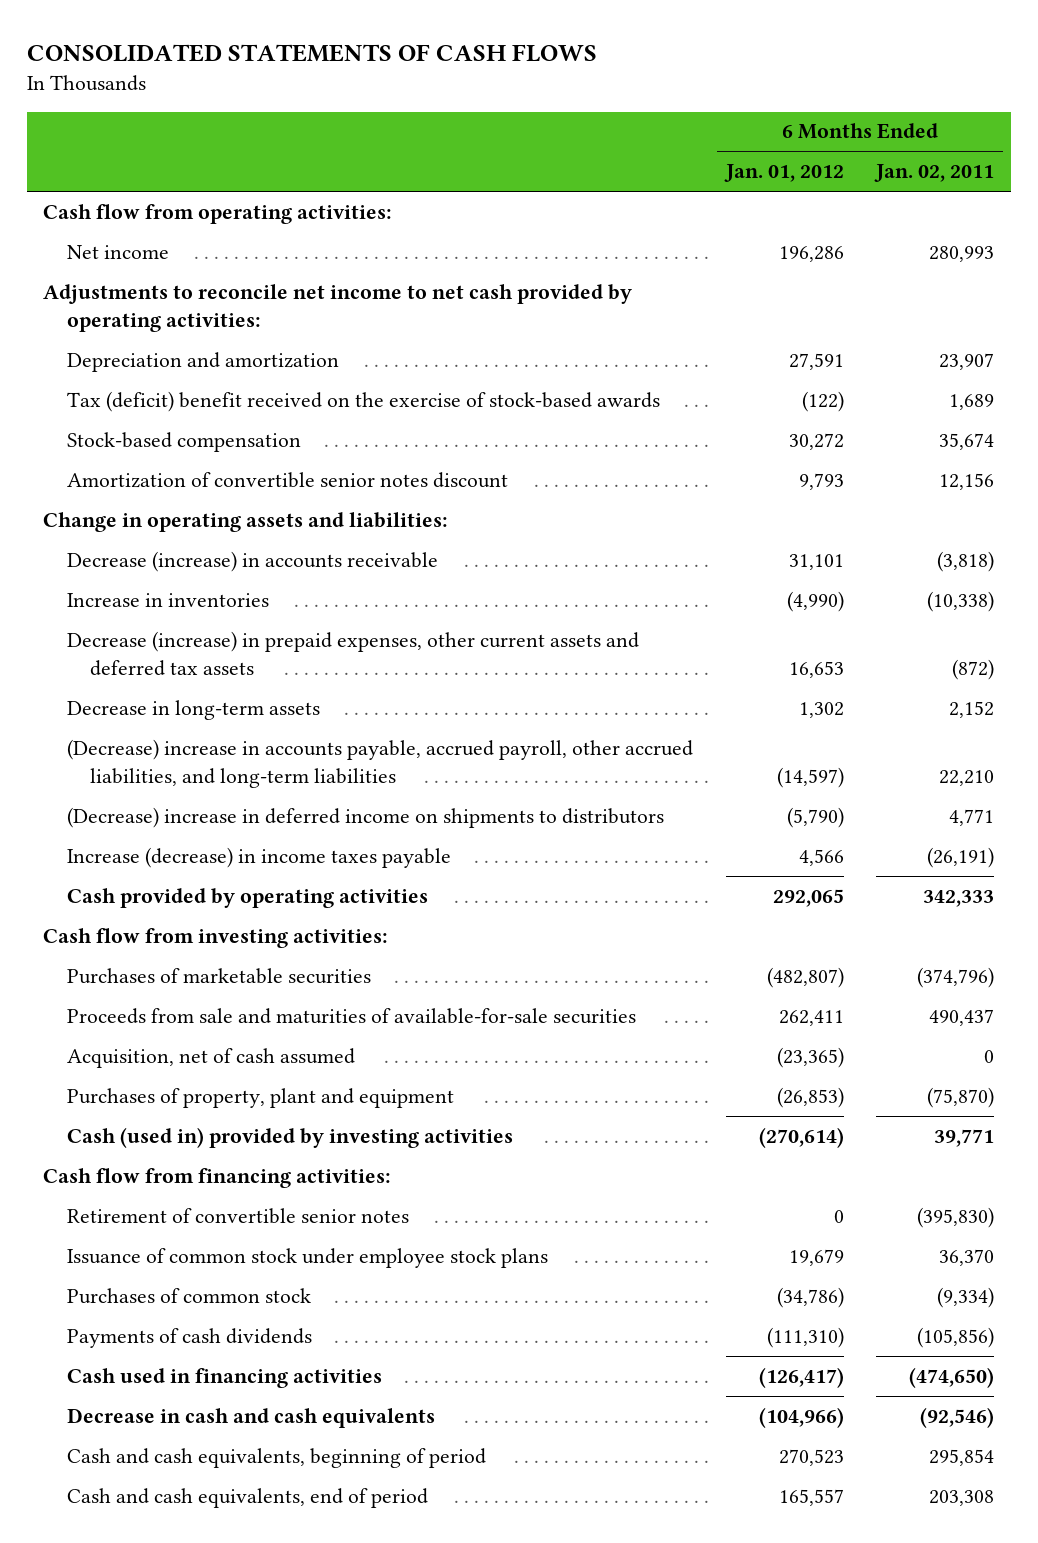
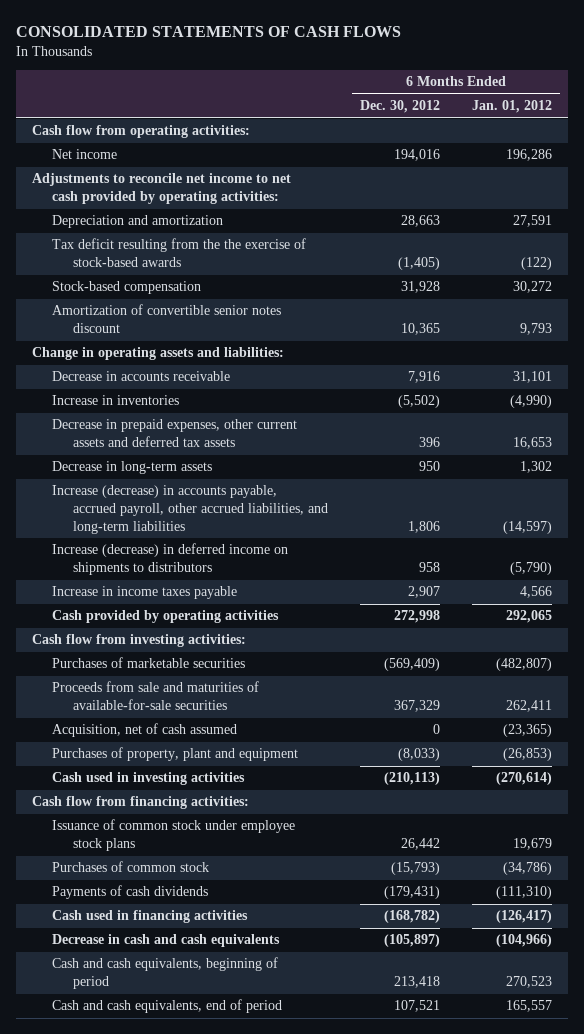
[874,164,995,183] Jan. 02, 2011 -> none
none -> [359,100,440,114] Dec. 30, 2012
[66,390,660,412] Tax (deficit) benefit received on the exercise of stock-based awards -> [52,238,307,268] Tax deficit resulting from the the exercise of stock-based awards
[66,550,438,572] Decrease (increase) in accounts receivable -> [52,371,231,382] Decrease in accounts receivable
[66,630,639,676] Decrease (increase) in prepaid expenses, other current assets and deferred tax assets -> [52,419,298,448] Decrease in prepaid expenses, other current assets and deferred tax assets
[66,738,693,788] (Decrease) increase in accounts payable, accrued payroll, other accrued liabilities, and long-term liabilities -> [52,485,328,534] Increase (decrease) in accounts payable, accrued payroll, other accrued liabilities, and long-term liabilities
[66,806,664,828] (Decrease) increase in deferred income on shipments to distributors -> [52,543,289,576] Increase (decrease) in deferred income on shipments to distributors
[66,846,451,868] Increase (decrease) in income taxes payable -> [52,586,238,600] Increase in income taxes payable
[66,1126,513,1148] Cash (used in) provided by investing activities -> [52,772,246,786] Cash used in investing activities
[66,1207,409,1224] Retirement of convertible senior notes -> none

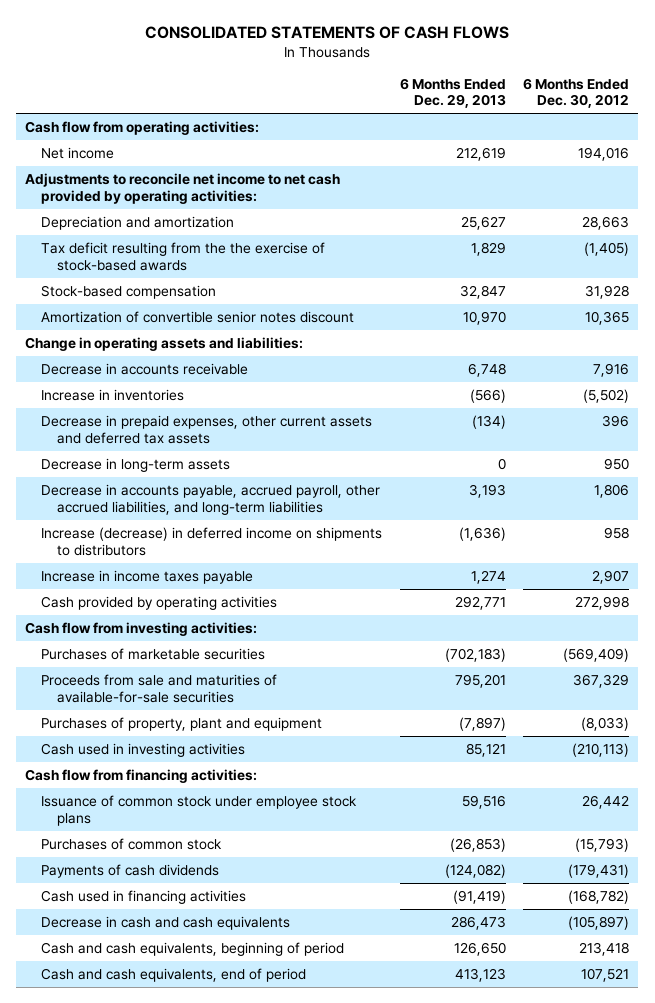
[471,100,552,114] Jan. 01, 2012 -> none
none -> [399,77,506,109] 6 Months Ended Dec. 29, 2013
[52,485,328,534] Increase (decrease) in accounts payable, accrued payroll, other accrued liabilities, and long-term liabilities -> [40,483,380,515] Decrease in accounts payable, accrued payroll, other accrued liabilities, and long-term liabilities
[52,723,238,738] Acquisition, net of cash assumed -> none

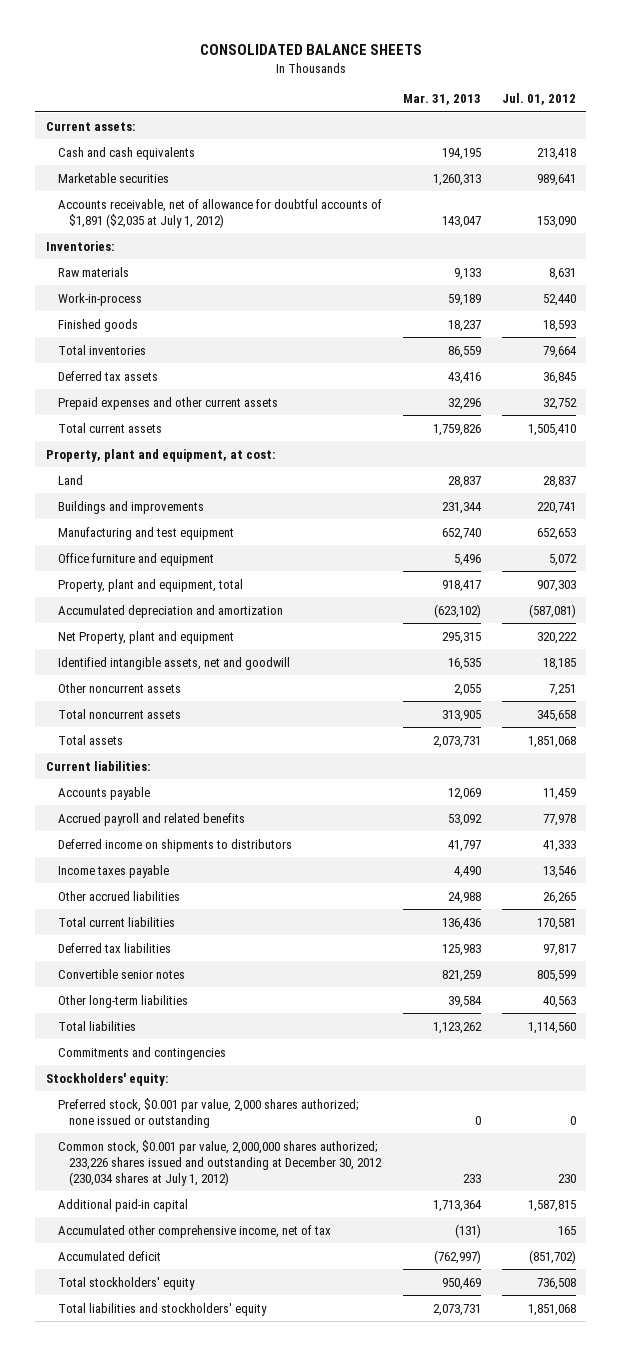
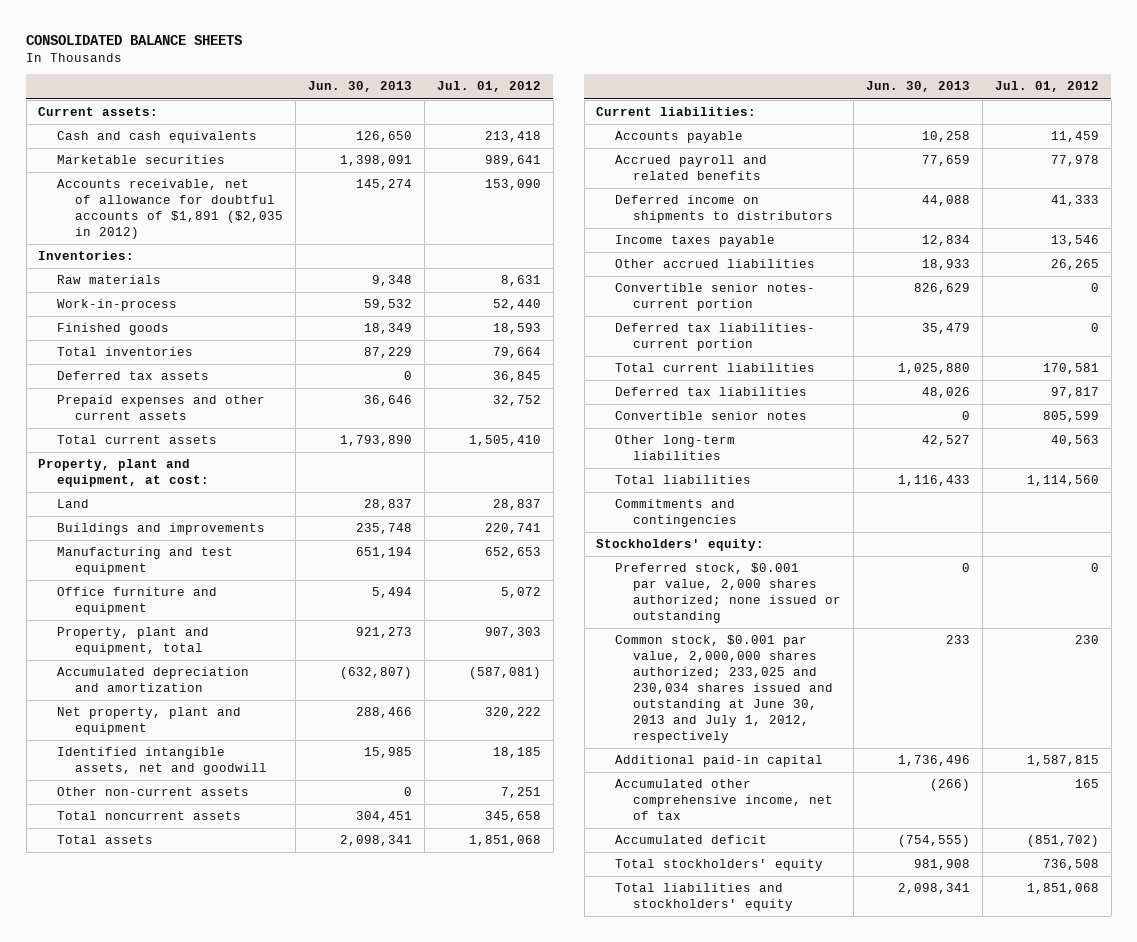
[402,94,481,106] Mar. 31, 2013 -> none
none -> [307,81,412,93] Jun. 30, 2013
[57,198,382,228] Accounts receivable, net of allowance for doubtful accounts of $1,891 ($2,035 at July 1, 2012) -> [56,179,283,240] Accounts receivable, net of allowance for doubtful accounts of $1,891 ($2,035 in 2012)
[57,630,234,644] Net Property, plant and equipment -> [56,707,241,736] Net property, plant and equipment
[57,682,181,693] Other noncurrent assets -> [56,787,249,797] Other non-current assets
none -> [614,283,815,312] Convertible senior notes- current portion
none -> [614,323,815,352] Deferred tax liabilities- current portion
[57,1139,383,1186] Common stock, $0.001 par value, 2,000,000 shares authorized; 233,226 shares issued and outstanding at December 30, 2012 (230,034 shares at July 1, 2012) -> [614,635,833,743] Common stock, $0.001 par value, 2,000,000 shares authorized; 233,025 and 230,034 shares issued and outstanding at June 30, 2013 and July 1, 2012, respectively

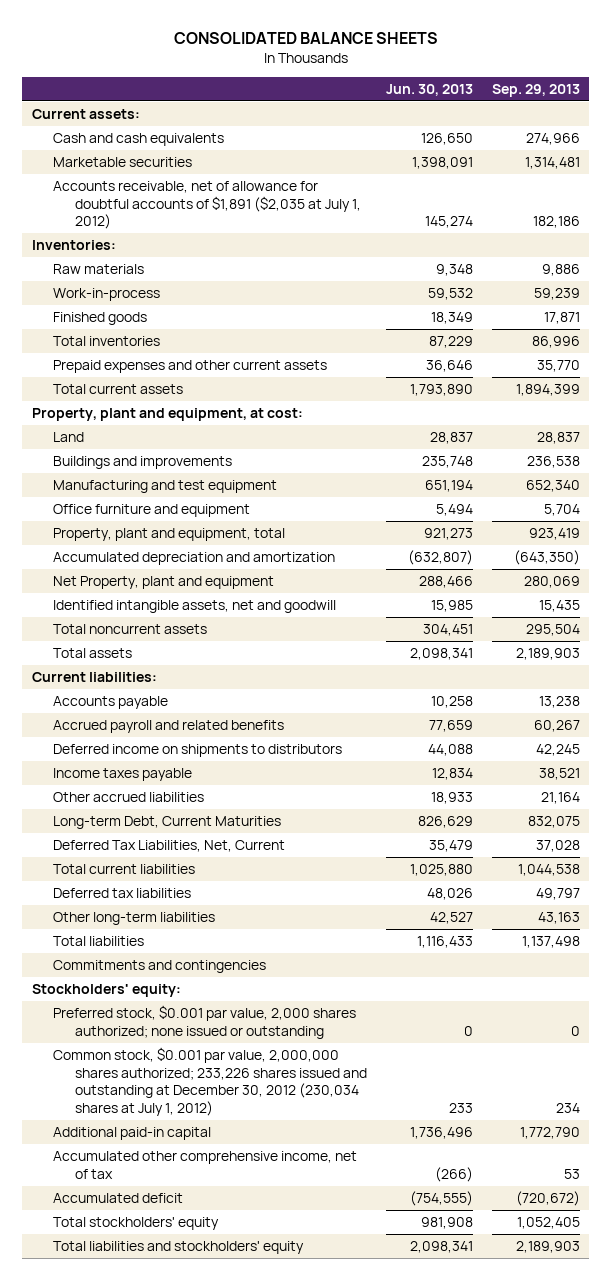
[436,81,541,93] Jul. 01, 2012 -> none
none -> [491,83,580,97] Sep. 29, 2013
[56,179,283,240] Accounts receivable, net of allowance for doubtful accounts of $1,891 ($2,035 in 2012) -> [53,181,362,230] Accounts receivable, net of allowance for doubtful accounts of $1,891 ($2,035 at July 1, 2012)
[56,371,209,381] Deferred tax assets -> none
[56,707,241,736] Net property, plant and equipment -> [53,576,275,590] Net Property, plant and equipment
[56,787,249,797] Other non-current assets -> none
[614,283,815,312] Convertible senior notes- current portion -> [53,816,282,830] Long-term Debt, Current Maturities
[614,323,815,352] Deferred tax liabilities- current portion -> [53,840,286,853] Deferred Tax Liabilities, Net, Current
[614,411,807,421] Convertible senior notes -> none
[614,635,833,743] Common stock, $0.001 par value, 2,000,000 shares authorized; 233,025 and 230,034 shares issued and outstanding at June 30, 2013 and July 1, 2012, respectively -> [53,1047,368,1116] Common stock, $0.001 par value, 2,000,000 shares authorized; 233,226 shares issued and outstanding at December 30, 2012 (230,034 shares at July 1, 2012)

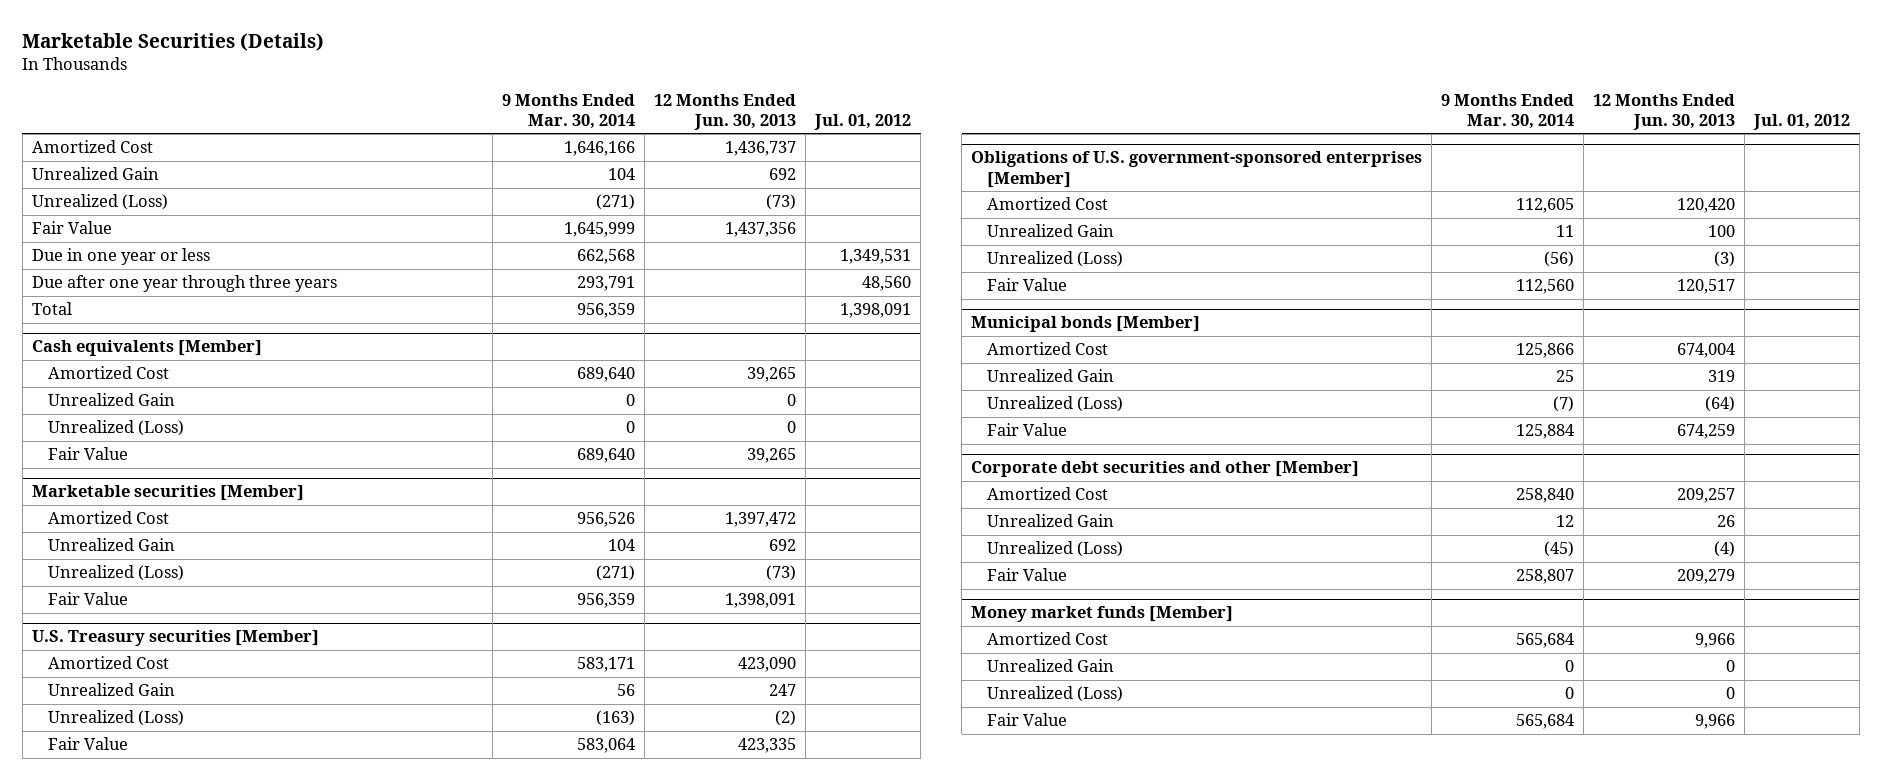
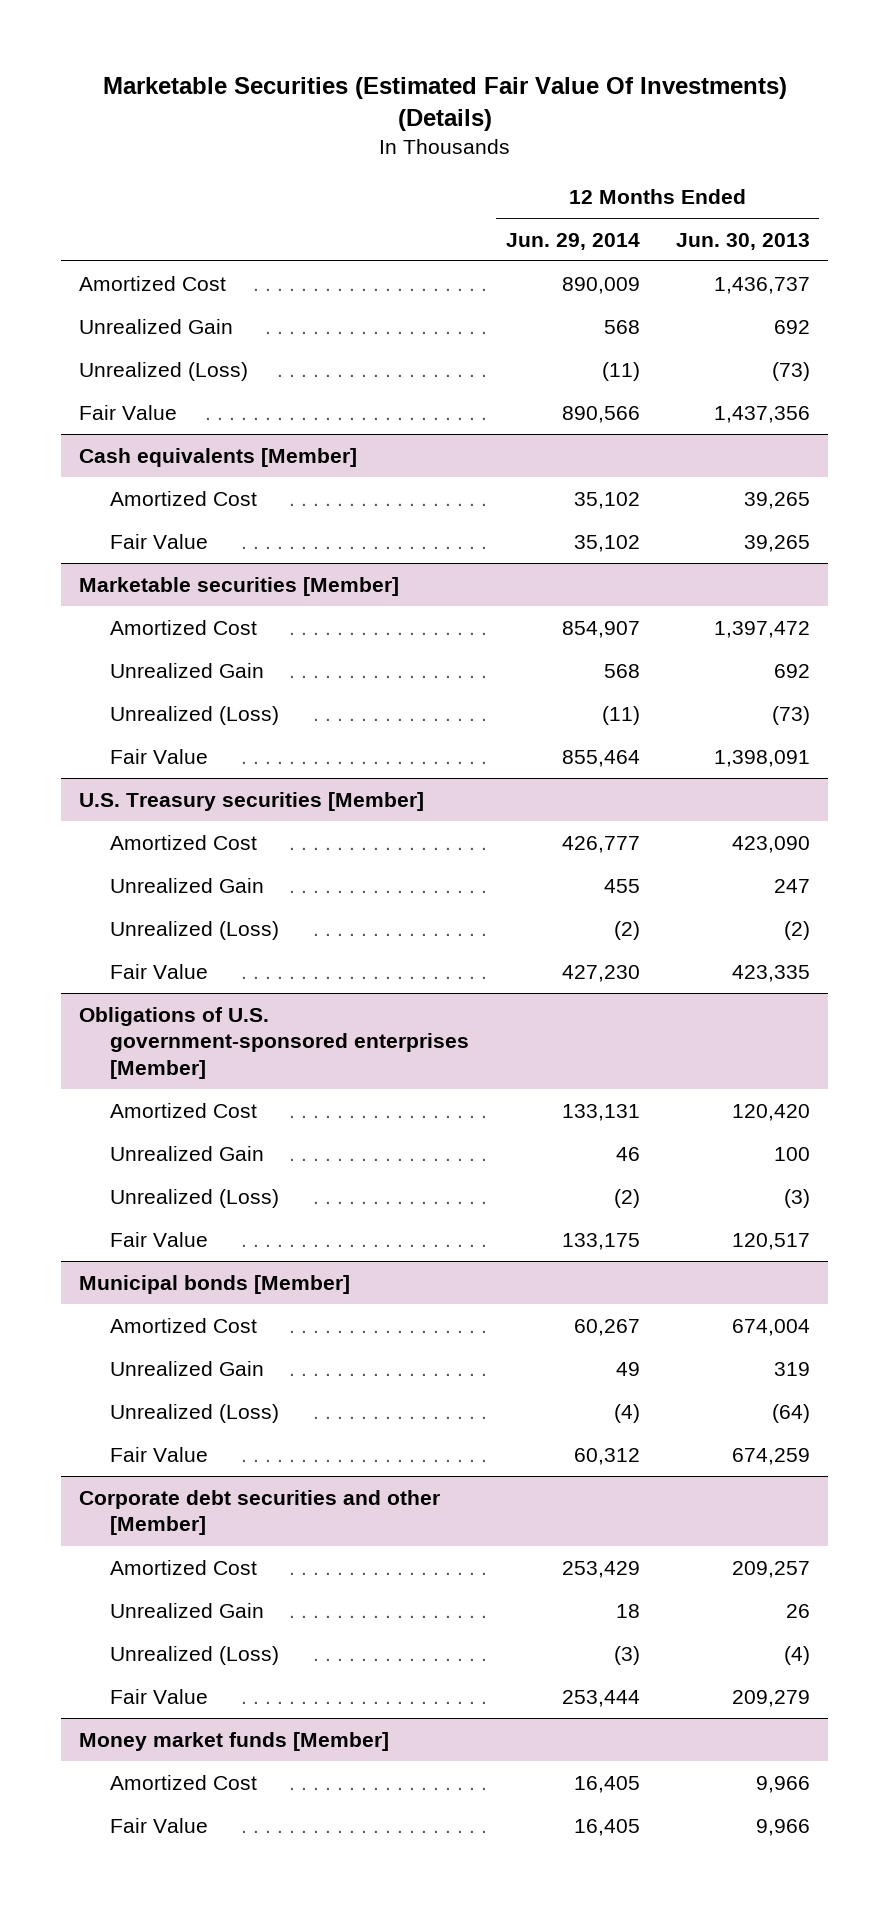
[22,32,325,51] Marketable Securities (Details) -> [102,76,787,132] Marketable Securities (Estimated Fair Value Of Investments) (Details)
[502,93,636,129] 9 Months Ended Mar. 30, 2014 -> none
[814,113,912,130] Jul. 01, 2012 -> none
none -> [505,232,640,250] Jun. 29, 2014
[32,248,211,266] Due in one year or less -> none
[32,275,338,293] Due after one year through three years -> none
[32,302,73,316] Total -> none
[47,393,175,407] Unrealized Gain -> none
[47,420,184,437] Unrealized (Loss) -> none
[986,659,1114,673] Unrealized Gain -> none
[986,686,1123,703] Unrealized (Loss) -> none

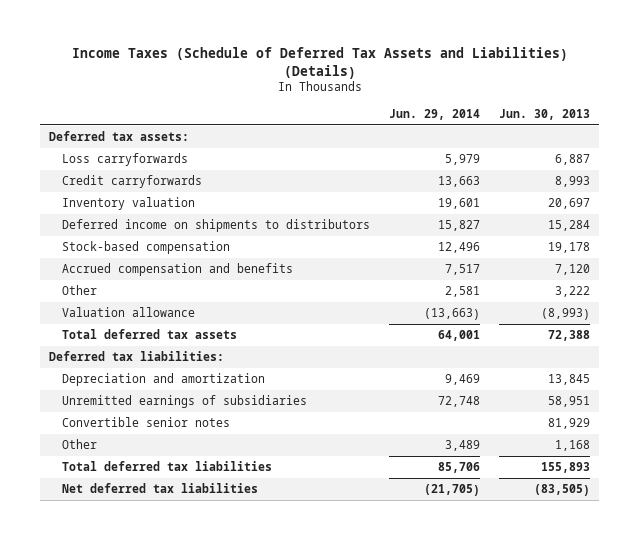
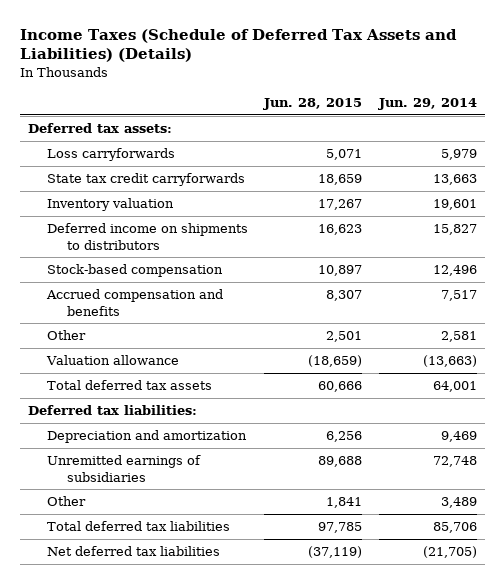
[498,108,590,120] Jun. 30, 2013 -> none
none -> [263,97,363,110] Jun. 28, 2015
[62,175,203,189] Credit carryforwards -> [47,173,246,187] State tax credit carryforwards
[62,417,231,428] Convertible senior notes -> none

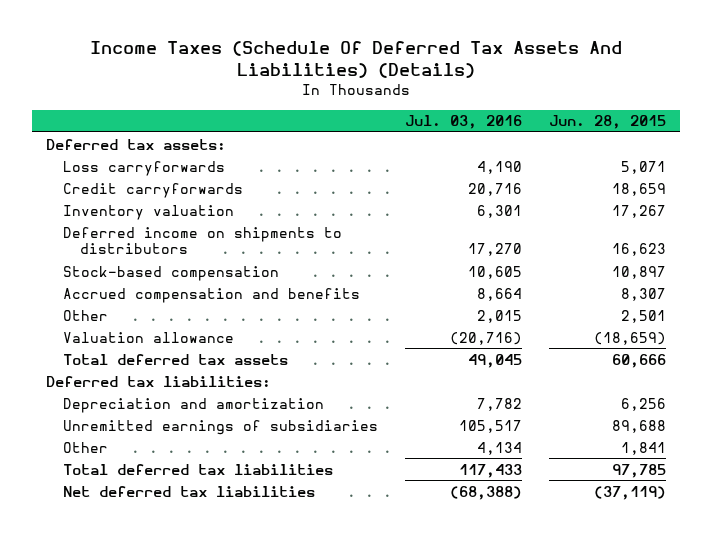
[19,28,457,63] Income Taxes (Schedule of Deferred Tax Assets and Liabilities) (Details) -> [90,41,623,79] Income Taxes (Schedule Of Deferred Tax Assets And Liabilities) (Details)
[377,97,477,110] Jun. 29, 2014 -> none
none -> [405,115,523,130] Jul. 03, 2016
[47,173,246,187] State tax credit carryforwards -> [62,182,243,198] Credit carryforwards

